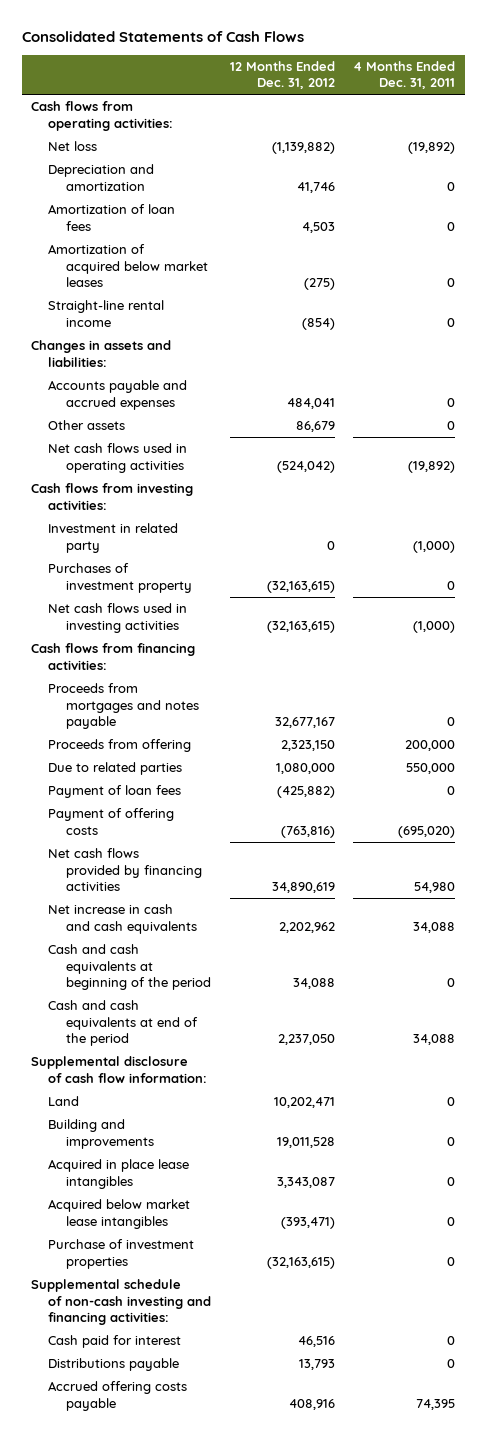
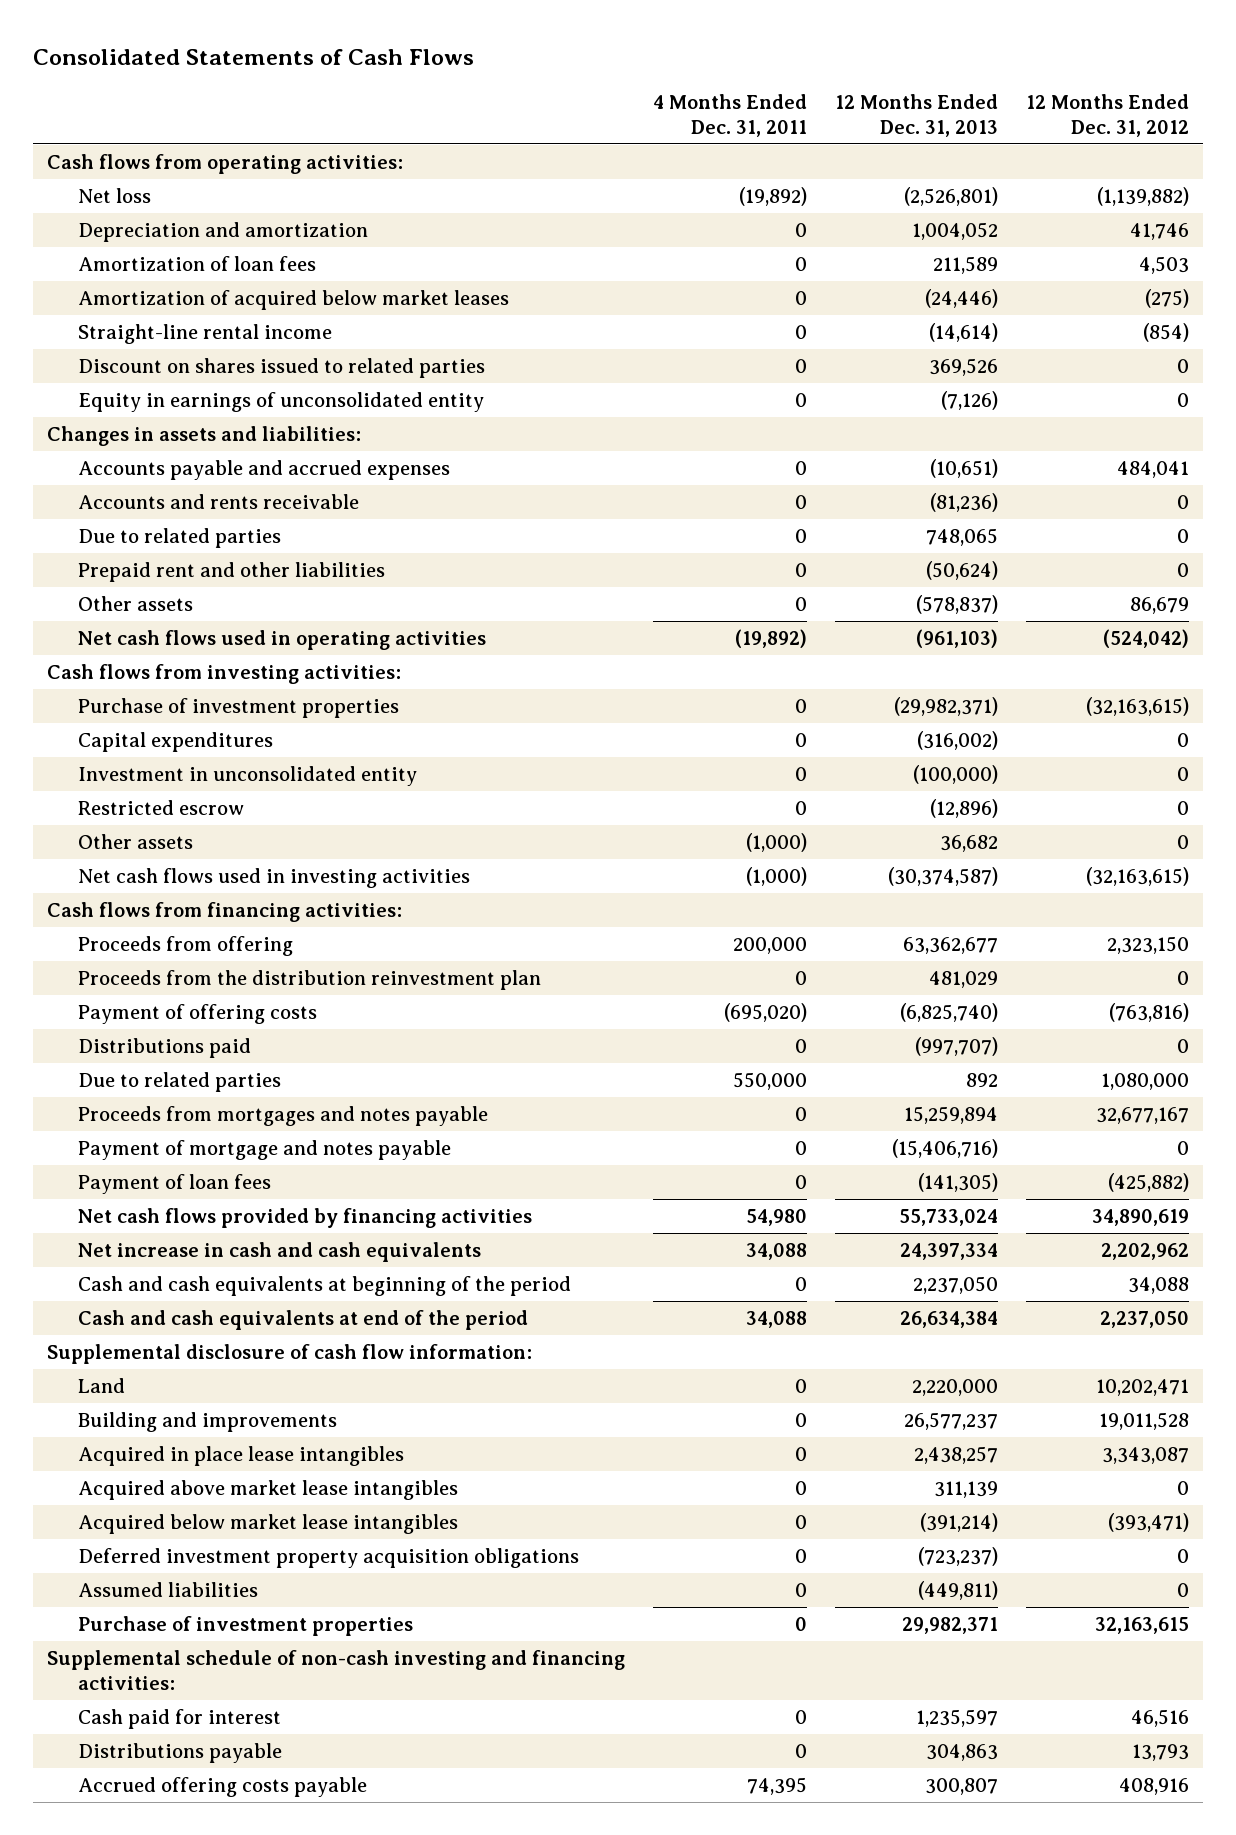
none -> [835,93,999,137] 12 Months Ended Dec. 31, 2013
none -> [78,357,486,378] Discount on shares issued to related parties
none -> [78,391,485,412] Equity in earnings of unconsolidated entity
none -> [78,493,360,509] Accounts and rents receivable
none -> [78,527,282,548] Due to related parties
none -> [78,561,386,582] Prepaid rent and other liabilities
[48,523,179,553] Investment in related party -> none
[48,563,192,593] Purchases of investment property -> none
[48,1239,195,1269] Purchase of investment properties -> [78,697,400,718] Purchase of investment properties
none -> [78,731,274,752] Capital expenditures
none -> [78,765,418,786] Investment in unconsolidated entity
none -> [78,799,245,815] Restricted escrow
none -> [78,833,194,849] Other assets
none -> [78,969,542,990] Proceeds from the distribution reinvestment plan
[48,808,175,835] Payment of offering costs -> [78,1003,318,1024] Payment of offering costs
none -> [78,1037,252,1058] Distributions paid
[48,683,199,729] Proceeds from mortgages and notes payable -> [78,1105,489,1126] Proceeds from mortgages and notes payable
none -> [78,1139,452,1160] Payment of mortgage and notes payable
none -> [78,1479,459,1500] Acquired above market lease intangibles
none -> [78,1547,580,1568] Deferred investment property acquisition obligations
none -> [78,1581,259,1597] Assumed liabilities
none -> [78,1615,414,1636] Purchase of investment properties

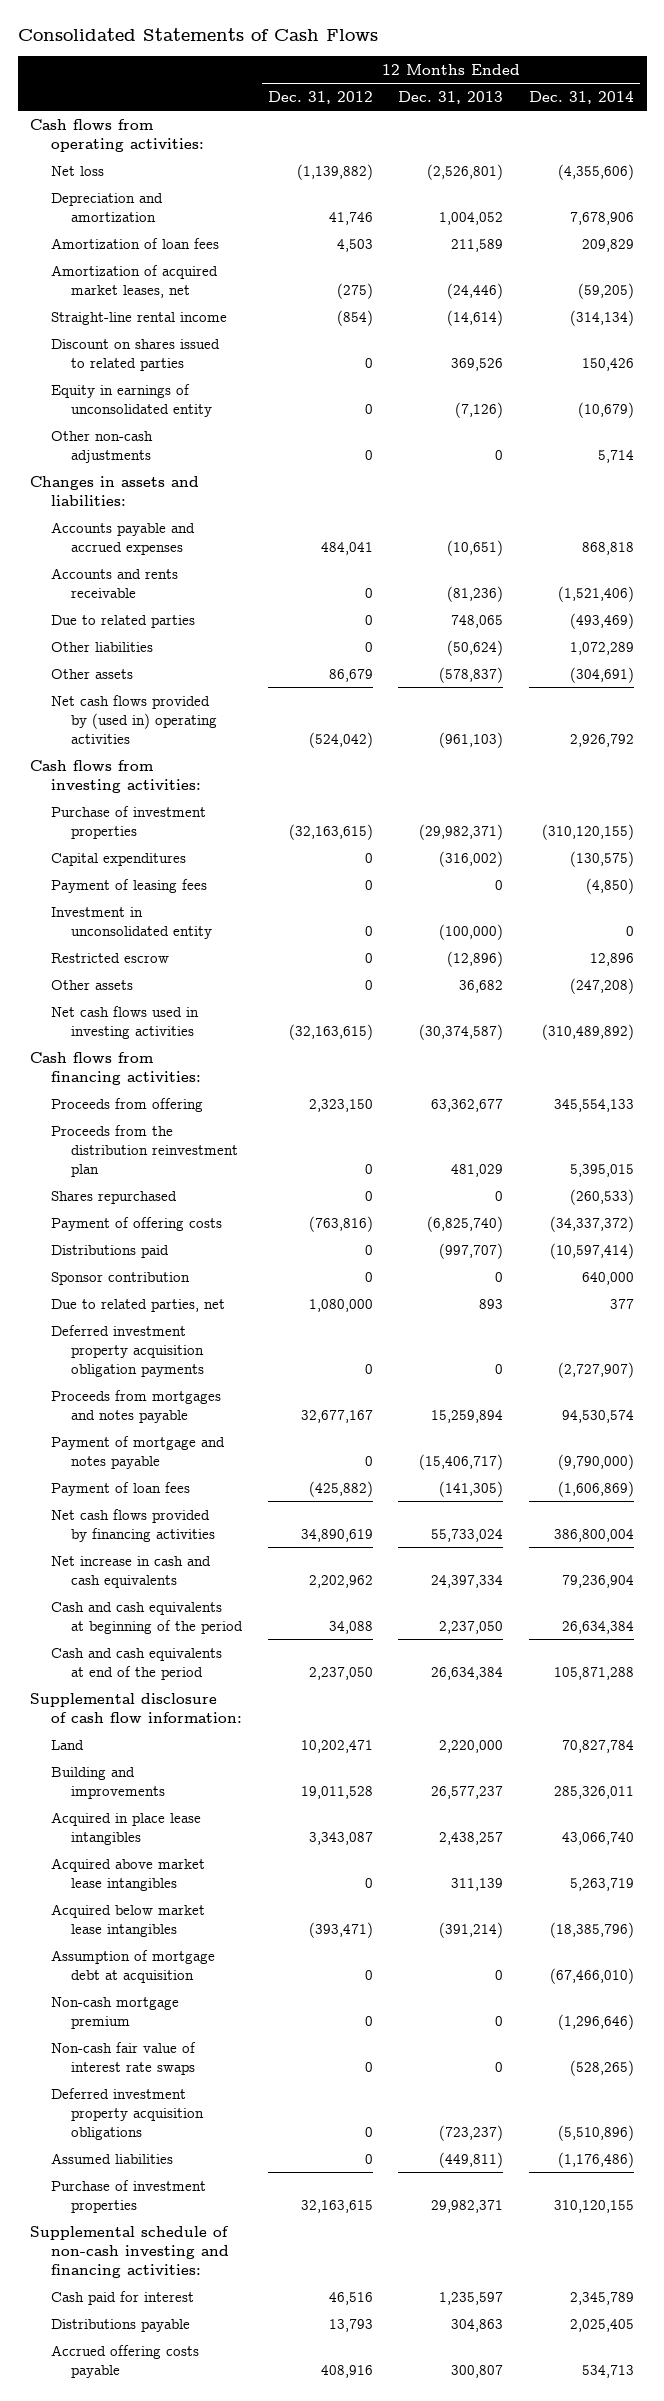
[653,93,808,137] 4 Months Ended Dec. 31, 2011 -> none
none -> [528,91,634,105] Dec. 31, 2014
[78,289,510,310] Amortization of acquired below market leases -> [50,264,218,298] Amortization of acquired market leases, net
none -> [50,430,153,463] Other non-cash adjustments
[78,561,386,582] Prepaid rent and other liabilities -> [50,641,153,652] Other liabilities
[78,629,487,650] Net cash flows used in operating activities -> [50,694,218,744] Net cash flows provided by (used in) operating activities
none -> [50,878,207,893] Payment of leasing fees
none -> [50,1190,177,1204] Shares repurchased
none -> [50,1271,190,1285] Sponsor contribution
[78,1071,282,1092] Due to related parties -> [50,1298,225,1312] Due to related parties, net
[966,1072,999,1087] 892 -> [479,1298,504,1309] 893
none -> [50,1324,205,1377] Deferred investment property acquisition obligation payments
[892,1138,999,1158] (15,406,716) -> [419,1453,504,1470] (15,406,717)
none -> [50,1949,215,1983] Assumption of mortgage debt at acquisition
none -> [50,1996,179,2029] Non-cash mortgage premium
none -> [50,2041,196,2075] Non-cash fair value of interest rate swaps

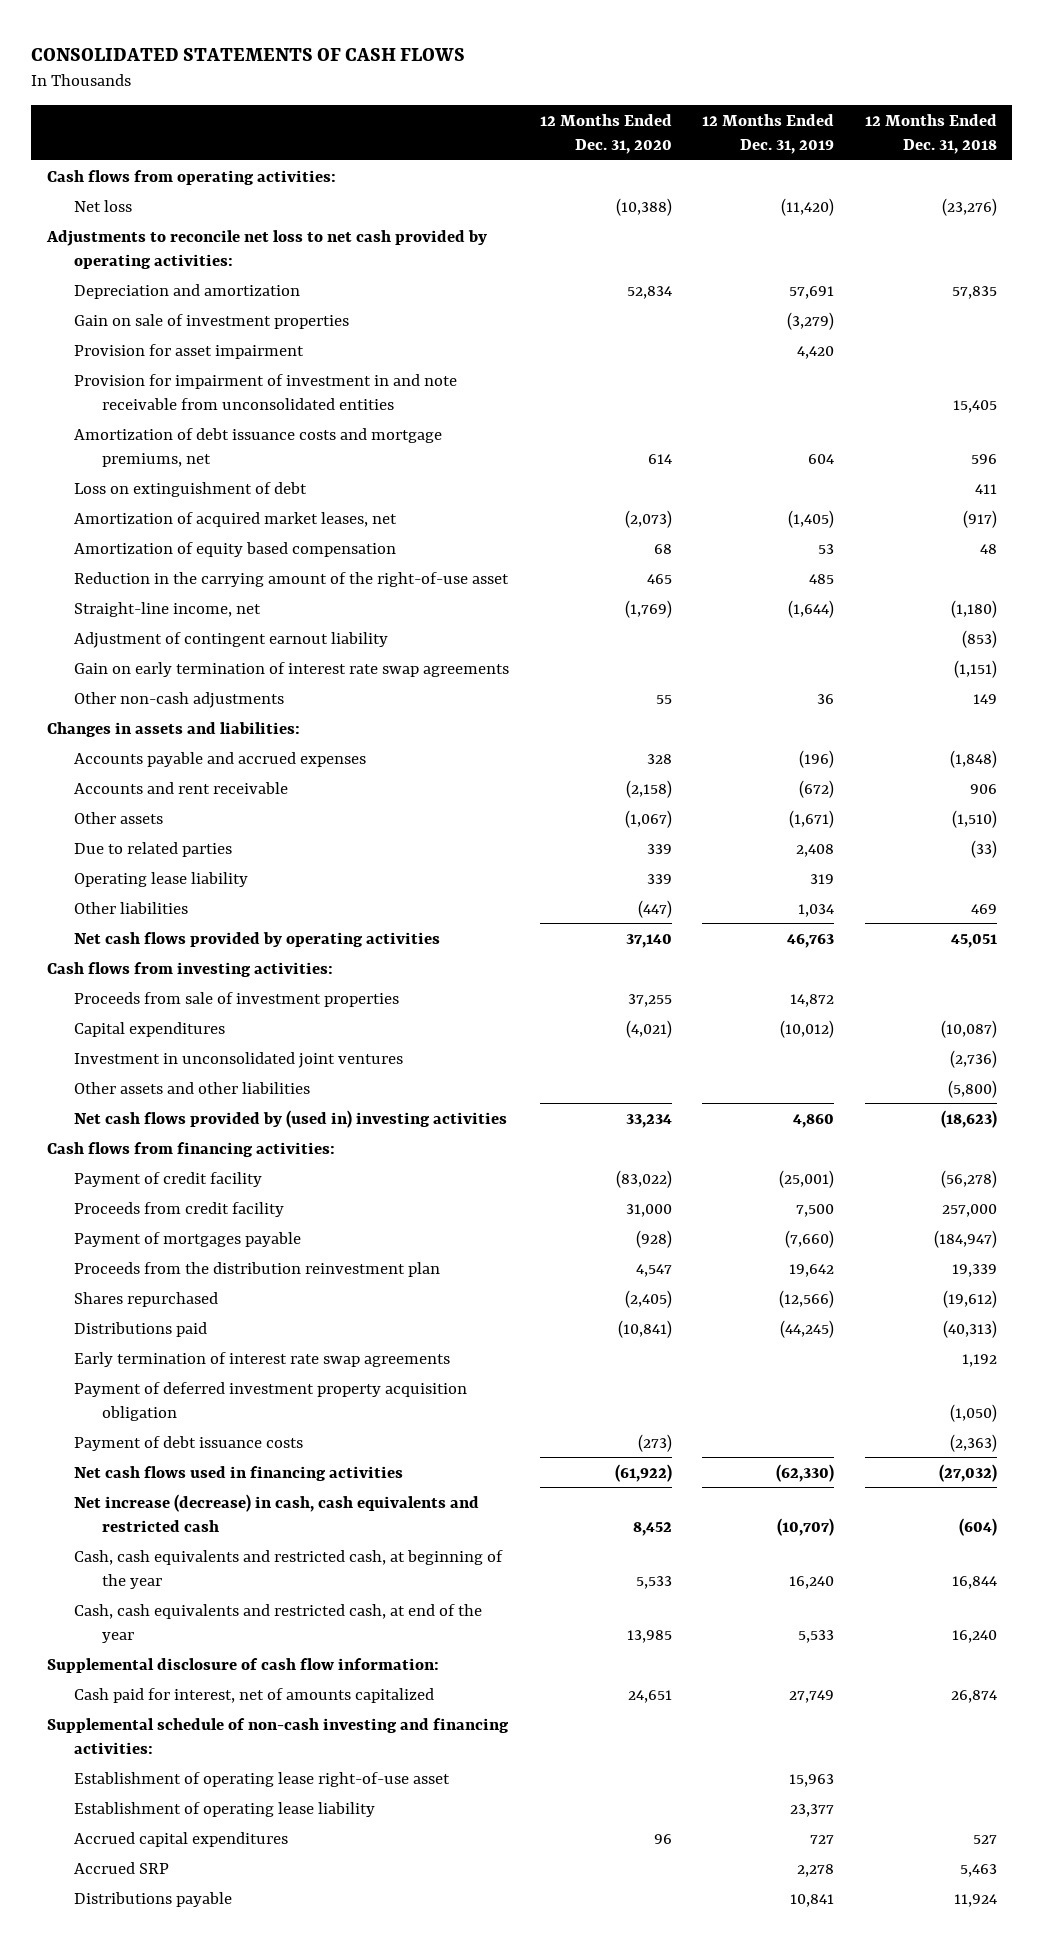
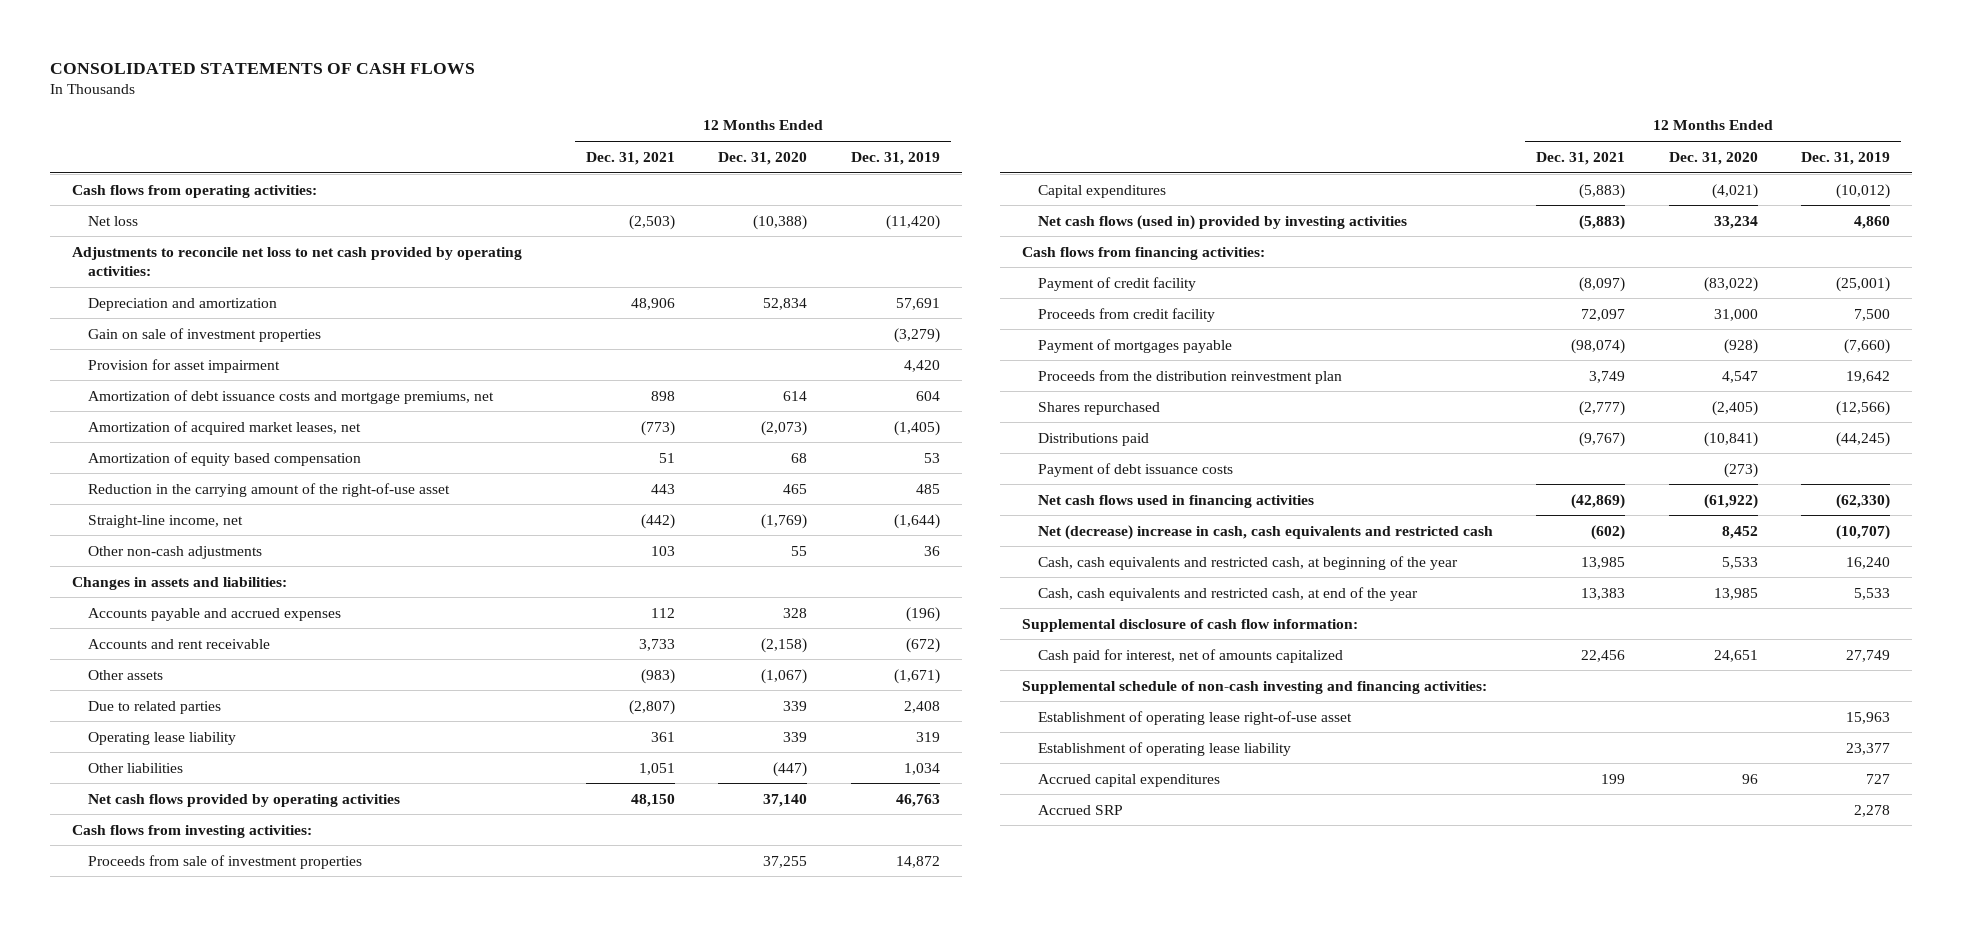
[865,113,998,155] 12 Months Ended Dec. 31, 2018 -> none
none -> [586,151,676,165] Dec. 31, 2021
[74,373,458,410] Provision for impairment of investment in and note receivable from unconsolidated entities -> none
[74,481,308,497] Loss on extinguishment of debt -> none
[74,631,389,648] Adjustment of contingent earnout liability -> none
[74,661,510,677] Gain on early termination of interest rate swap agreements -> none
[74,1051,404,1068] Investment in unconsolidated joint ventures -> none
[74,1081,311,1094] Other assets and other liabilities -> none
[74,1109,508,1128] Net cash flows provided by (used in) investing activities -> [1037,214,1407,230] Net cash flows (used in) provided by investing activities
[74,1351,451,1367] Early termination of interest rate swap agreements -> none
[74,1381,468,1421] Payment of deferred investment property acquisition obligation -> none
[74,1493,480,1532] Net increase (decrease) in cash, cash equivalents and restricted cash -> [1037,524,1493,540] Net (decrease) increase in cash, cash equivalents and restricted cash
[74,1891,233,1907] Distributions payable -> none

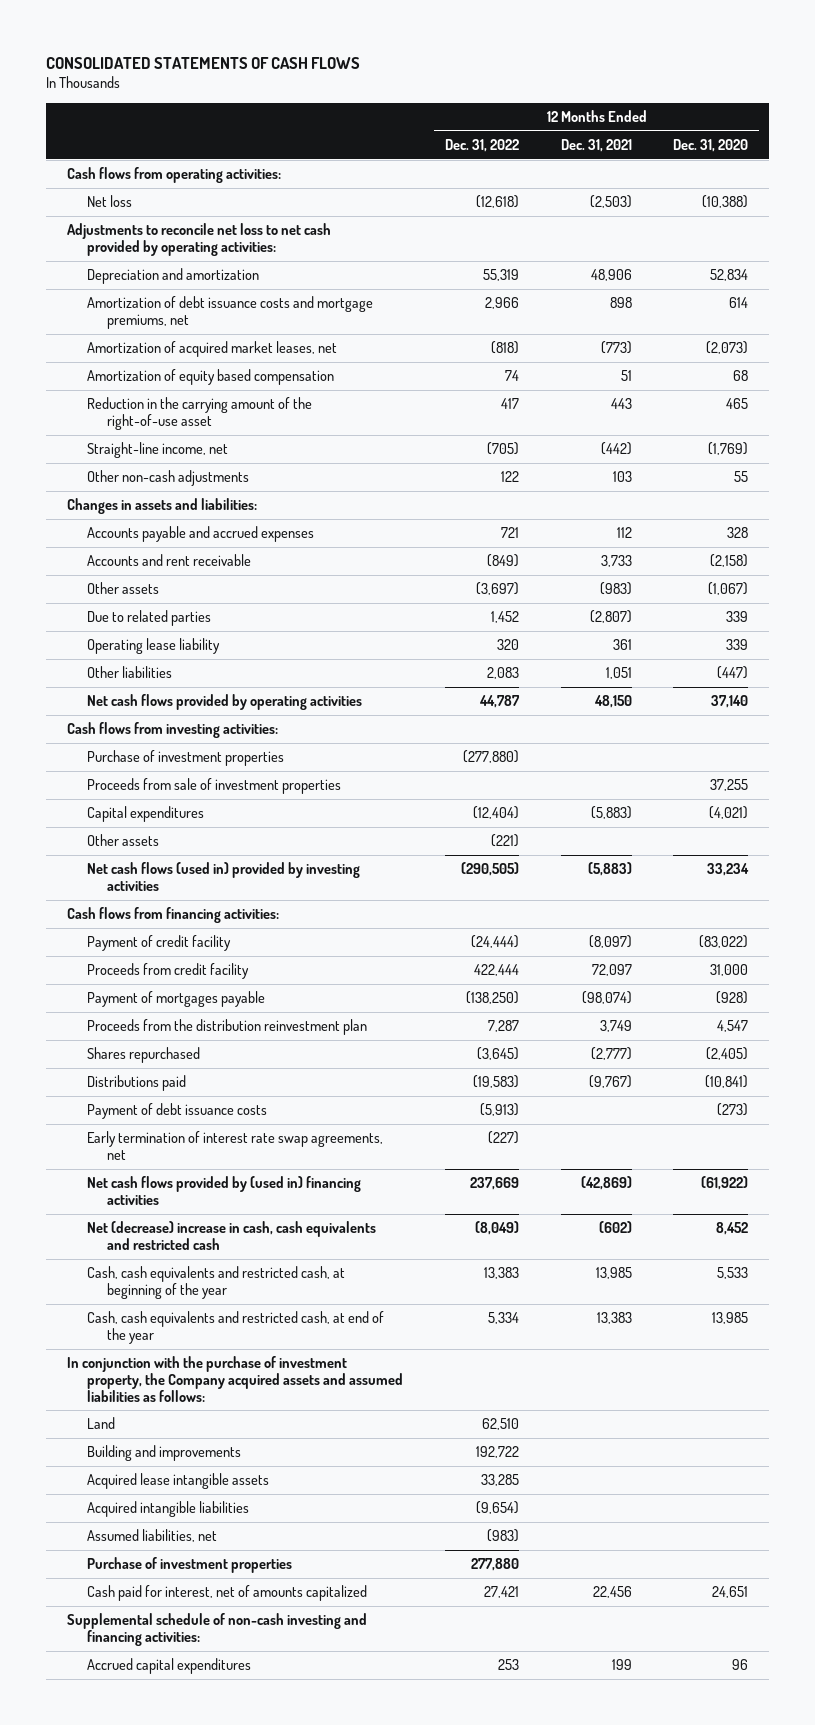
[850,151,940,165] Dec. 31, 2019 -> none
none -> [444,139,519,153] Dec. 31, 2022
[87,327,321,342] Gain on sale of investment properties -> none
[87,358,280,373] Provision for asset impairment -> none
none -> [86,750,284,767] Purchase of investment properties
none -> [86,834,159,847] Other assets
none -> [86,1131,383,1160] Early termination of interest rate swap agreements, net
[1037,494,1314,508] Net cash flows used in financing activities -> [86,1176,361,1205] Net cash flows provided by (used in) financing activities
[1021,618,1358,632] Supplemental disclosure of cash flow information: -> none
none -> [67,1356,403,1402] In conjunction with the purchase of investment property, the Company acquired assets and assumed liabilities as follows:
none -> [86,1417,115,1430] Land
none -> [86,1445,241,1462] Building and improvements
none -> [86,1473,269,1490] Acquired lease intangible assets
none -> [86,1501,249,1518] Acquired intangible liabilities
none -> [86,1529,217,1543] Assumed liabilities, net
none -> [86,1557,292,1574] Purchase of investment properties
[1037,710,1352,725] Establishment of operating lease right-of-use asset -> none
[1037,741,1291,756] Establishment of operating lease liability -> none
[1037,804,1123,815] Accrued SRP -> none

